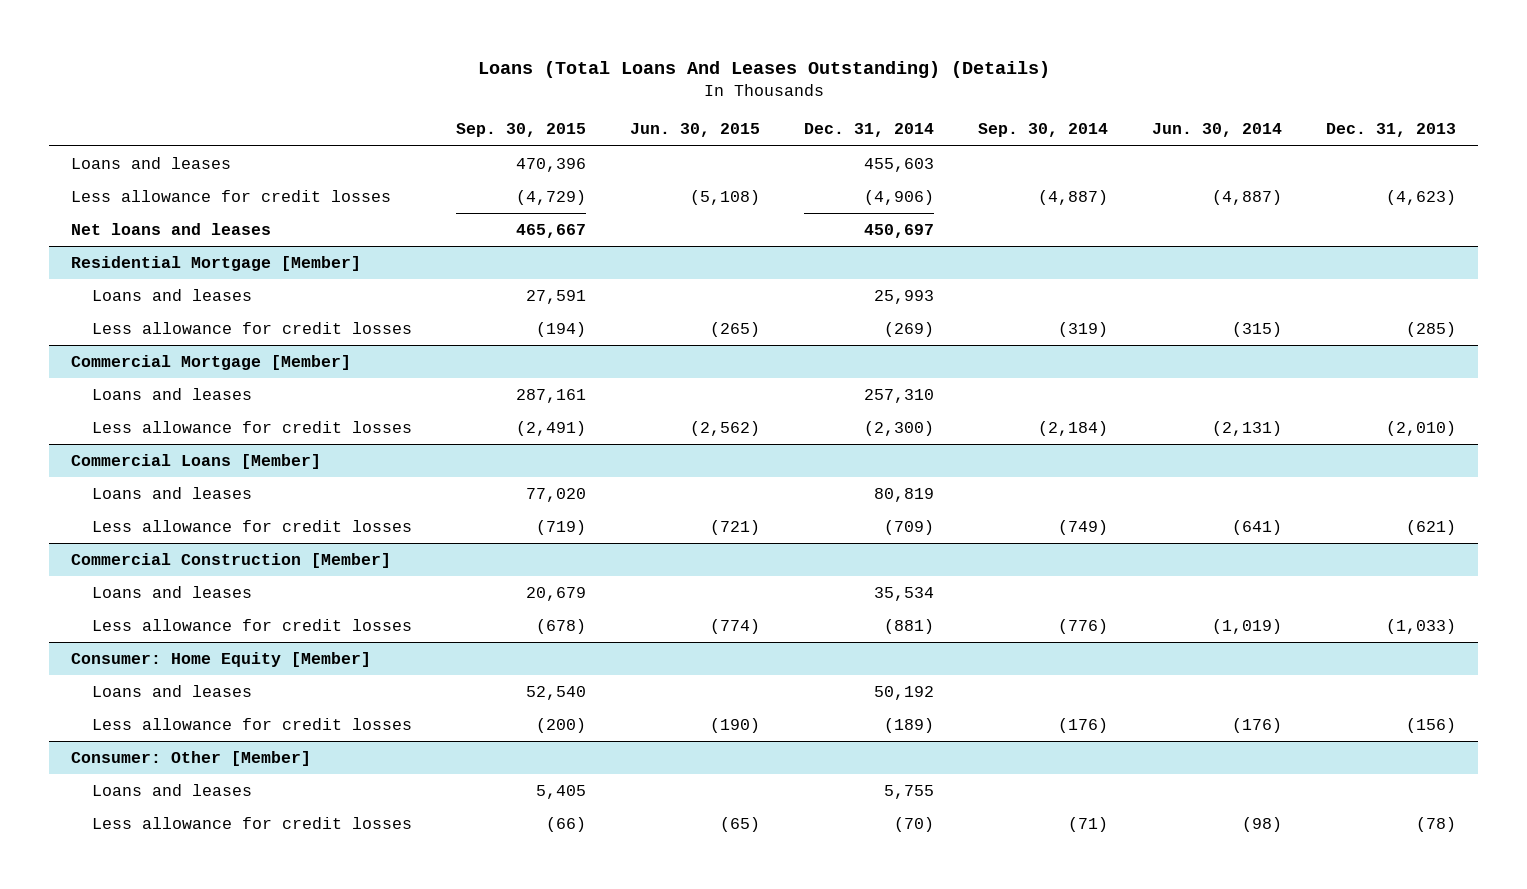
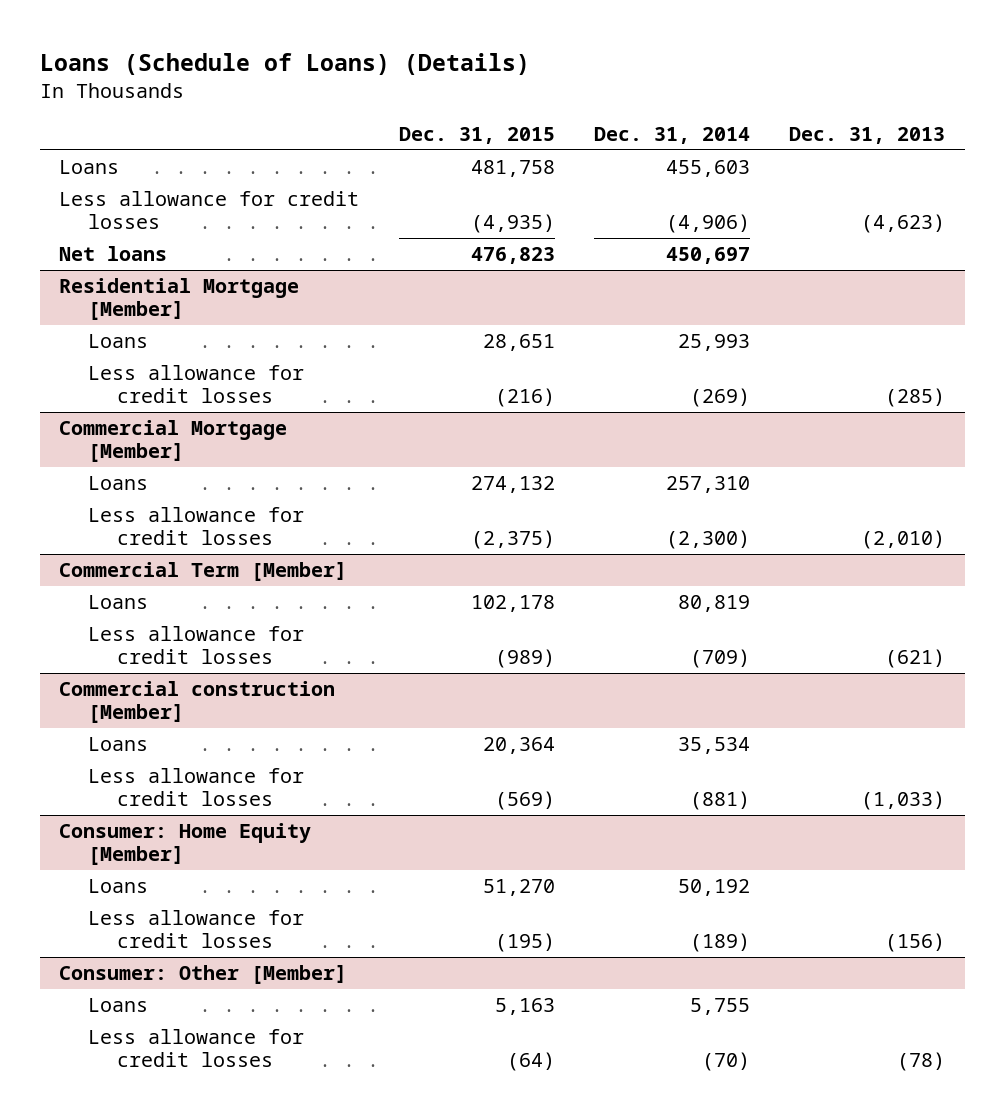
[477,61,1050,79] Loans (Total Loans And Leases Outstanding) (Details) -> [39,52,530,75] Loans (Schedule of Loans) (Details)
[456,123,587,138] Sep. 30, 2015 -> none
[630,123,761,138] Jun. 30, 2015 -> none
[978,123,1109,138] Sep. 30, 2014 -> none
[1152,123,1283,138] Jun. 30, 2014 -> none
none -> [398,126,555,144] Dec. 31, 2015
[71,156,232,169] Loans and leases -> [59,160,120,175] Loans
[71,222,272,235] Net loans and leases -> [59,246,168,262] Net loans
[91,288,252,301] Loans and leases -> [88,334,149,349] Loans
[91,387,252,400] Loans and leases -> [88,476,149,491] Loans
[71,453,322,469] Commercial Loans [Member] -> [59,562,348,582] Commercial Term [Member]
[91,486,252,499] Loans and leases -> [88,595,149,610] Loans
[71,552,392,568] Commercial Construction [Member] -> [59,681,336,724] Commercial construction [Member]
[91,585,252,598] Loans and leases -> [88,737,149,752] Loans
[91,684,252,697] Loans and leases -> [88,879,149,894] Loans
[91,783,252,796] Loans and leases -> [88,998,149,1013] Loans

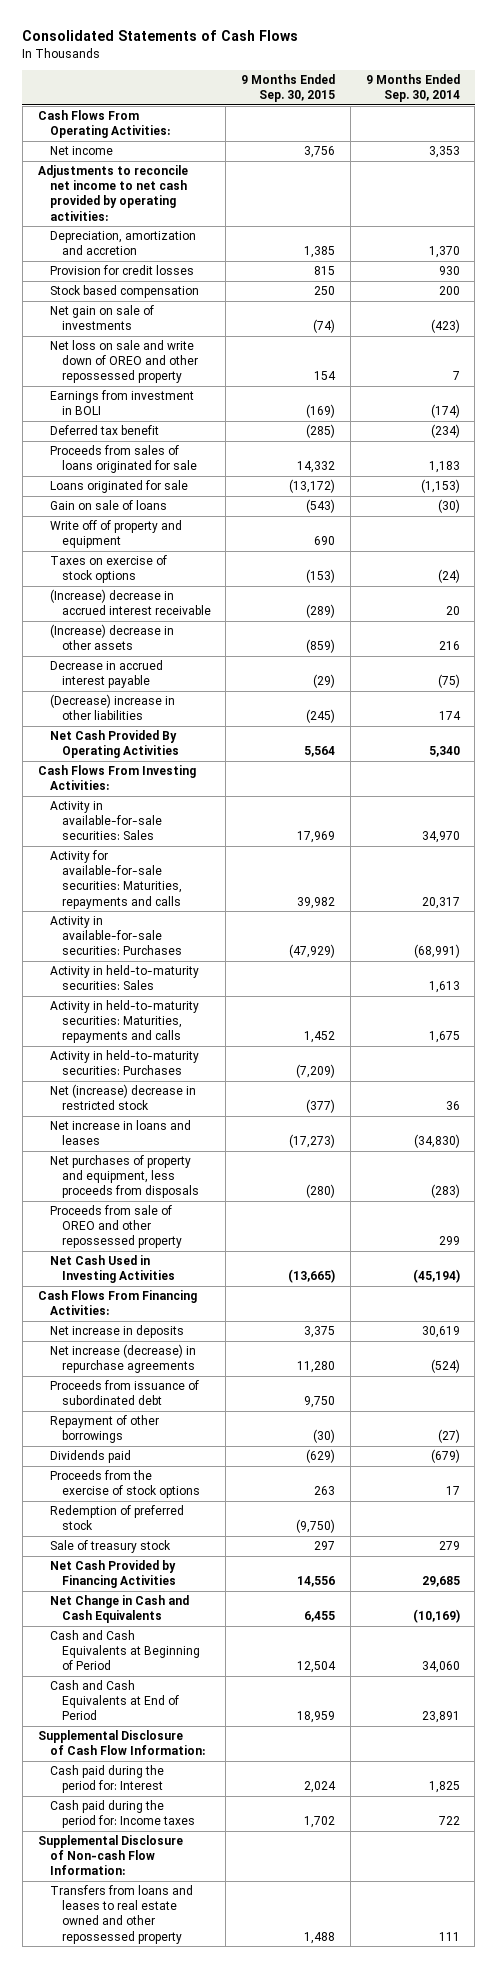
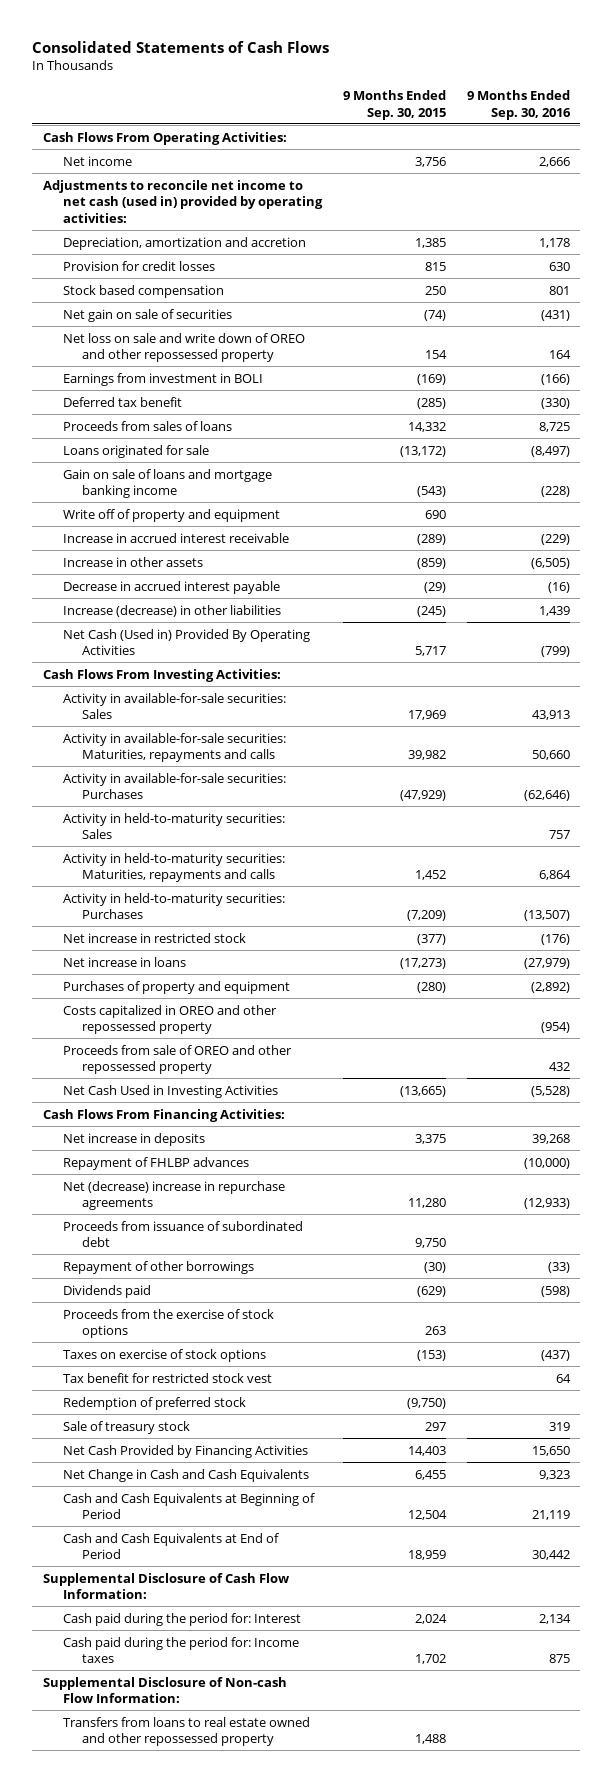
[365,74,460,103] 9 Months Ended Sep. 30, 2014 -> none
none -> [466,90,571,120] 9 Months Ended Sep. 30, 2016
[37,165,188,221] Adjustments to reconcile net income to net cash provided by operating activities: -> [42,179,323,223] Adjustments to reconcile net income to net cash (used in) provided by operating activities:
[49,305,154,331] Net gain on sale of investments -> [62,308,232,322] Net gain on sale of securities
[49,445,197,474] Proceeds from sales of loans originated for sale -> [62,420,232,431] Proceeds from sales of loans
[49,500,167,511] Gain on sale of loans -> [62,468,272,499] Gain on sale of loans and mortgage banking income
[49,589,211,616] (Increase) decrease in accrued interest receivable -> [62,532,289,543] Increase in accrued interest receivable
[49,624,174,651] (Increase) decrease in other assets -> [62,556,203,567] Increase in other assets
[49,694,175,721] (Decrease) increase in other liabilities -> [62,604,281,617] Increase (decrease) in other liabilities
[49,730,179,759] Net Cash Provided By Operating Activities -> [62,628,310,656] Net Cash (Used in) Provided By Operating Activities
[304,746,336,758] 5,564 -> [414,646,446,657] 5,717
[49,850,182,909] Activity for available-for-sale securities: Maturities, repayments and calls -> [62,732,286,763] Activity in available-for-sale securities: Maturities, repayments and calls
[49,1084,196,1111] Net (increase) decrease in restricted stock -> [62,932,246,943] Net increase in restricted stock
[49,1120,191,1146] Net increase in loans and leases -> [62,956,186,967] Net increase in loans
[49,1155,199,1199] Net purchases of property and equipment, less proceeds from disposals -> [62,980,290,994] Purchases of property and equipment
none -> [62,1004,277,1035] Costs capitalized in OREO and other repossessed property
none -> [62,1156,249,1170] Repayment of FHLBP advances
[49,1344,196,1374] Net increase (decrease) in repurchase agreements -> [62,1180,285,1211] Net (decrease) increase in repurchase agreements
[49,555,167,584] Taxes on exercise of stock options -> [62,1348,266,1362] Taxes on exercise of stock options
none -> [62,1372,272,1383] Tax benefit for restricted stock vest
[297,1576,336,1588] 14,556 -> [407,1445,446,1456] 14,403
[49,1885,193,1944] Transfers from loans and leases to real estate owned and other repossessed property -> [62,1716,310,1747] Transfers from loans to real estate owned and other repossessed property

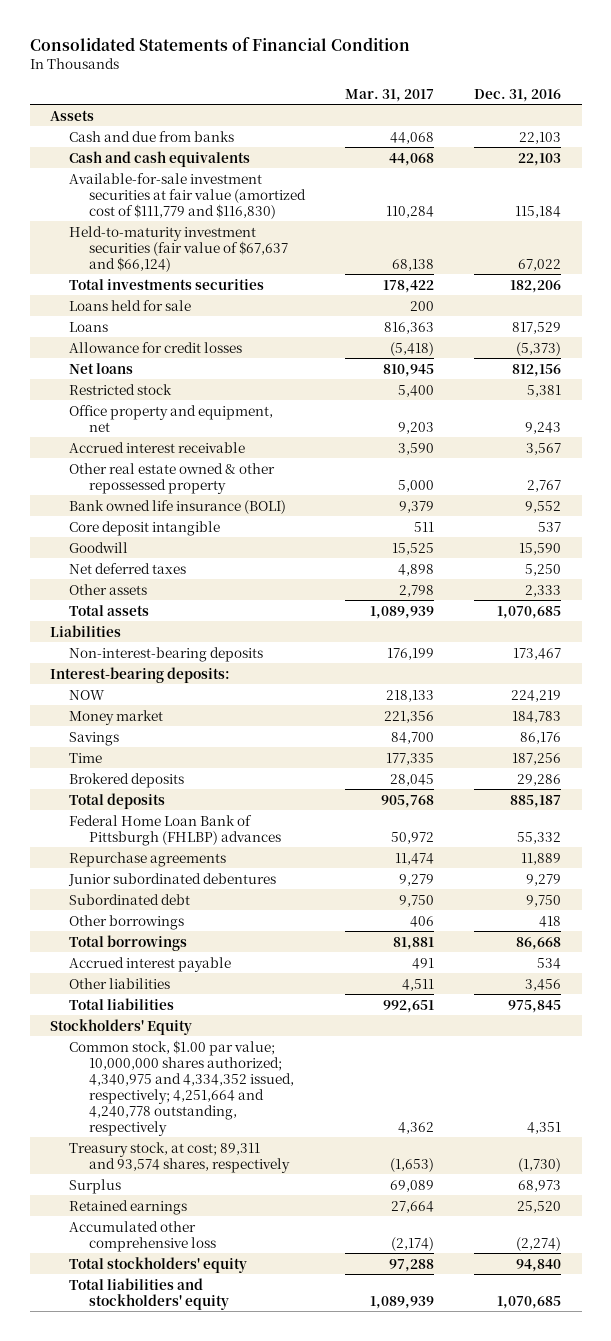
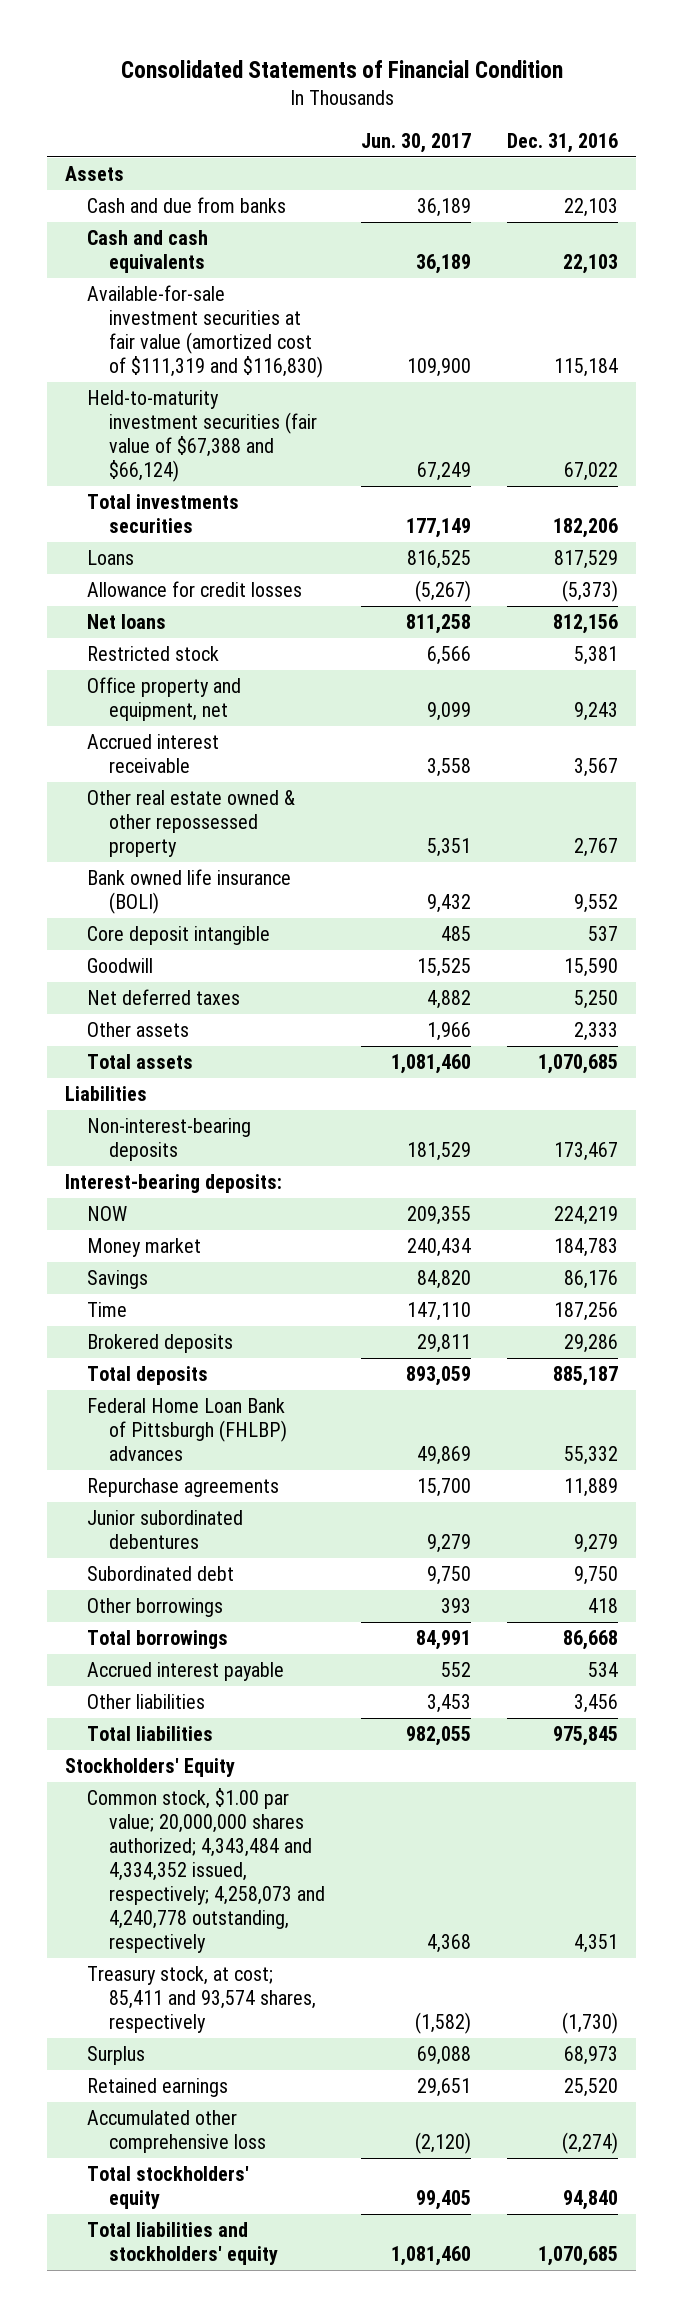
[345,88,435,102] Mar. 31, 2017 -> none
none -> [361,133,472,154] Jun. 30, 2017
[69,172,306,219] Available-for-sale investment securities at fair value (amortized cost of $111,779 and $116,830) -> [87,284,323,378] Available-for-sale investment securities at fair value (amortized cost of $111,319 and $116,830)
[69,225,288,272] Held-to-maturity investment securities (fair value of $67,637 and $66,124) -> [87,389,317,482] Held-to-maturity investment securities (fair value of $67,388 and $66,124)
[69,299,192,311] Loans held for sale -> none
[69,1039,294,1136] Common stock, $1.00 par value; 10,000,000 shares authorized; 4,340,975 and 4,334,352 issued, respectively; 4,251,664 and 4,240,778 outstanding, respectively -> [87,1787,325,1954] Common stock, $1.00 par value; 20,000,000 shares authorized; 4,343,484 and 4,334,352 issued, respectively; 4,258,073 and 4,240,778 outstanding, respectively
[69,1141,290,1173] Treasury stock, at cost; 89,311 and 93,574 shares, respectively -> [87,1965,316,2033] Treasury stock, at cost; 85,411 and 93,574 shares, respectively

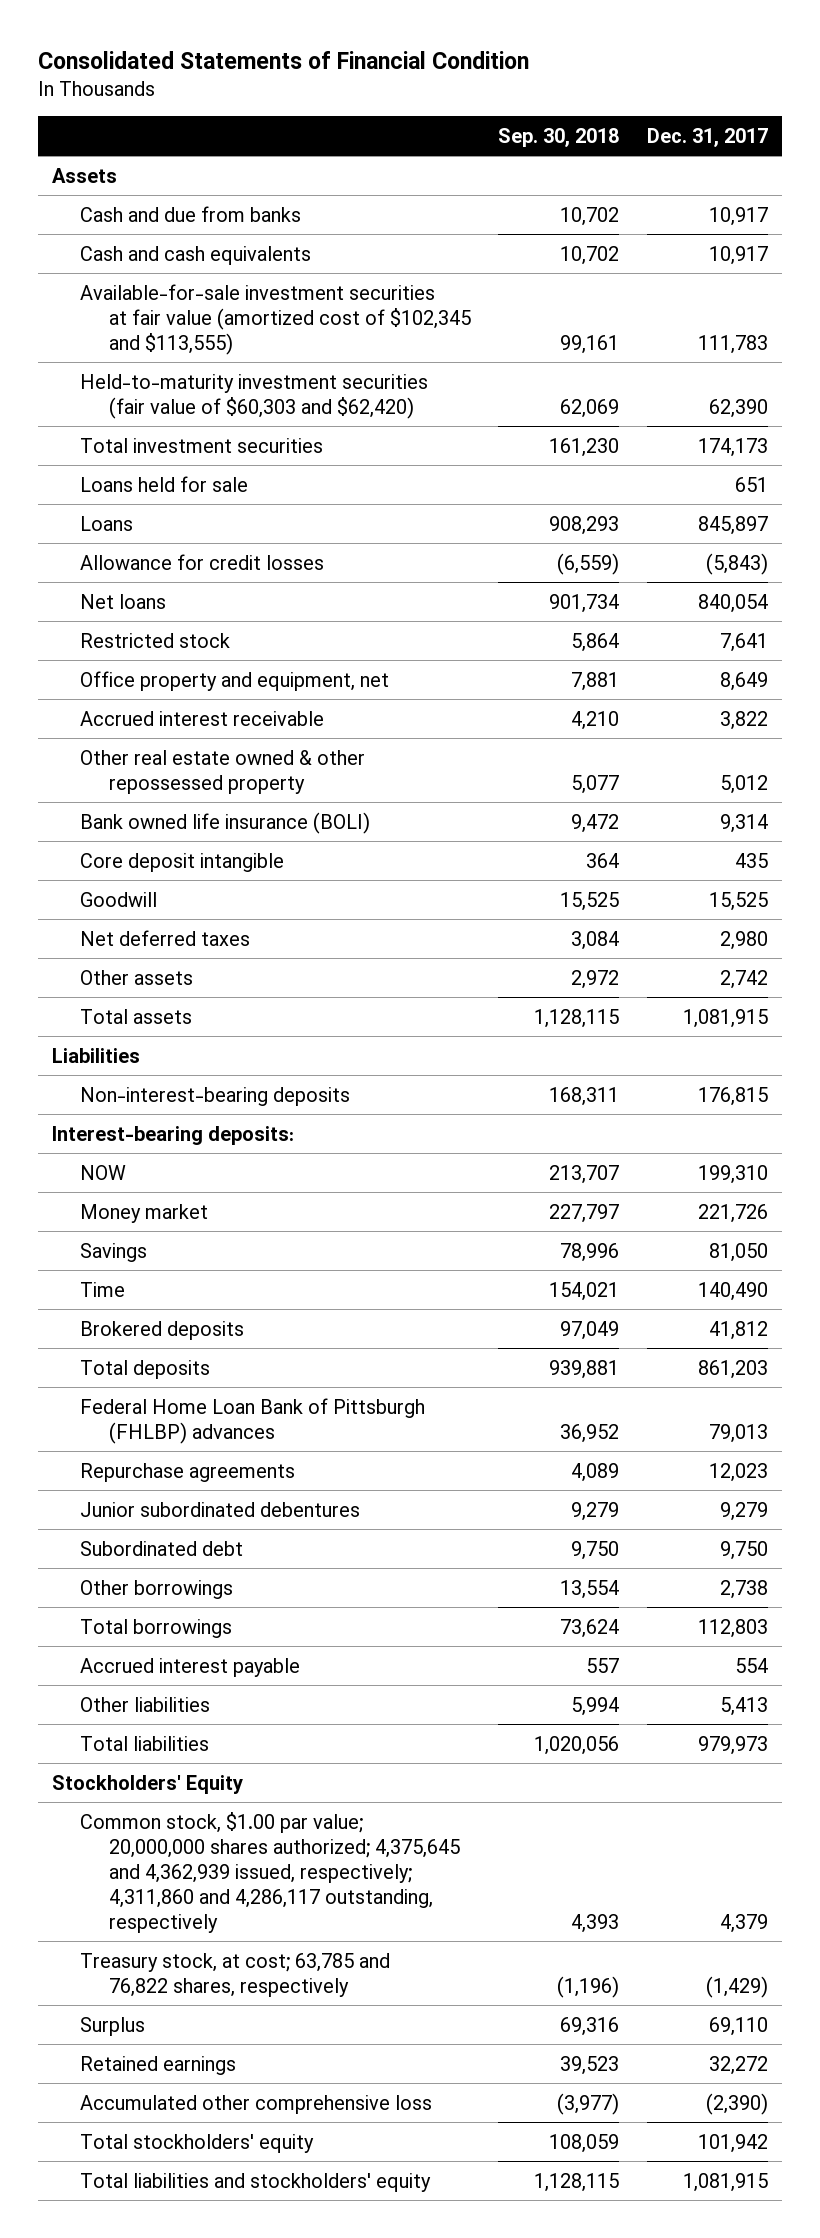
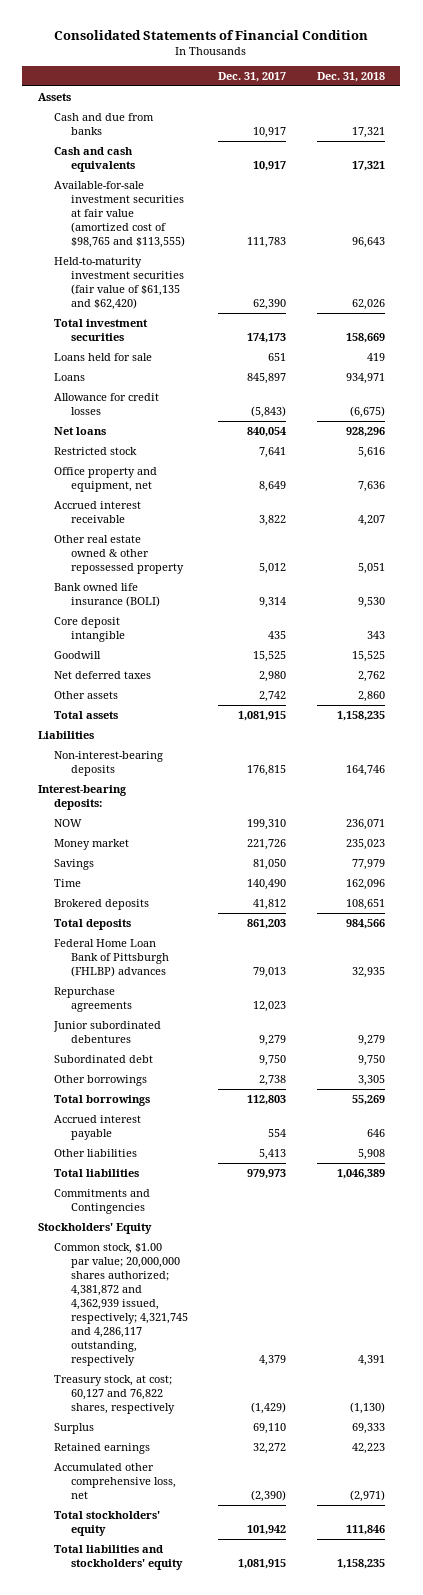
[498,127,620,147] Sep. 30, 2018 -> none
none -> [316,72,385,83] Dec. 31, 2018
[80,283,471,355] Available-for-sale investment securities at fair value (amortized cost of $102,345 and $113,555) -> [54,180,185,249] Available-for-sale investment securities at fair value (amortized cost of $98,765 and $113,555)
[80,373,429,419] Held-to-maturity investment securities (fair value of $60,303 and $62,420) -> [54,256,184,311] Held-to-maturity investment securities (fair value of $61,135 and $62,420)
none -> [54,1188,151,1214] Commitments and Contingencies
[80,1811,460,1933] Common stock, $1.00 par value; 20,000,000 shares authorized; 4,375,645 and 4,362,939 issued, respectively; 4,311,860 and 4,286,117 outstanding, respectively -> [54,1242,188,1367] Common stock, $1.00 par value; 20,000,000 shares authorized; 4,381,872 and 4,362,939 issued, respectively; 4,321,745 and 4,286,117 outstanding, respectively
[80,1952,391,1997] Treasury stock, at cost; 63,785 and 76,822 shares, respectively -> [54,1374,175,1415] Treasury stock, at cost; 60,127 and 76,822 shares, respectively
[80,2094,433,2114] Accumulated other comprehensive loss -> [54,1462,176,1500] Accumulated other comprehensive loss, net

